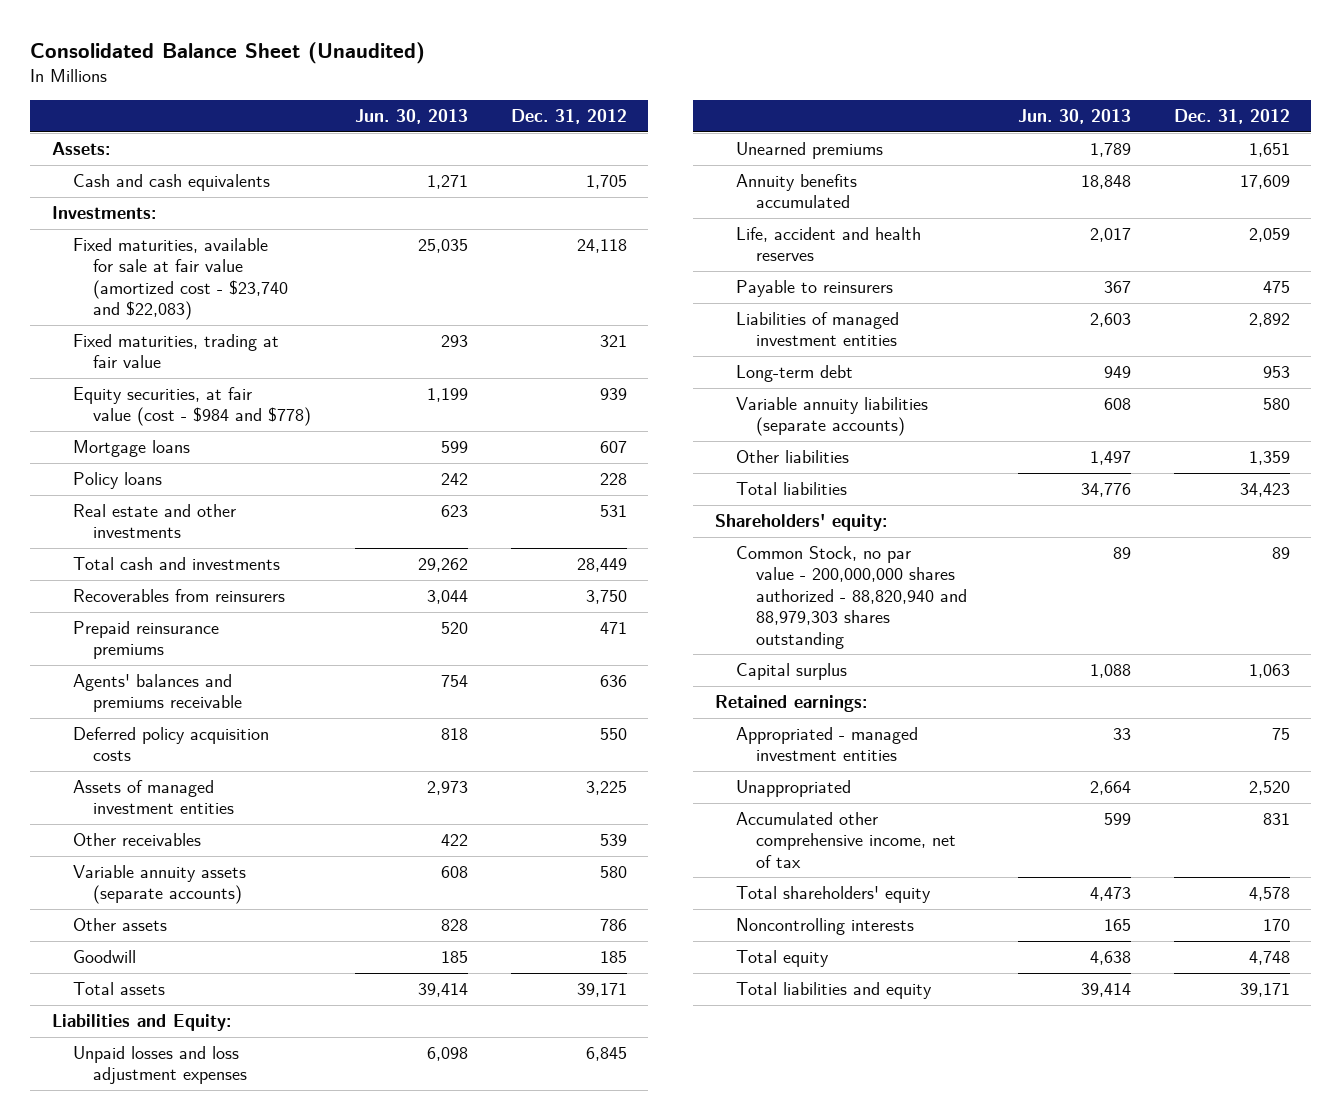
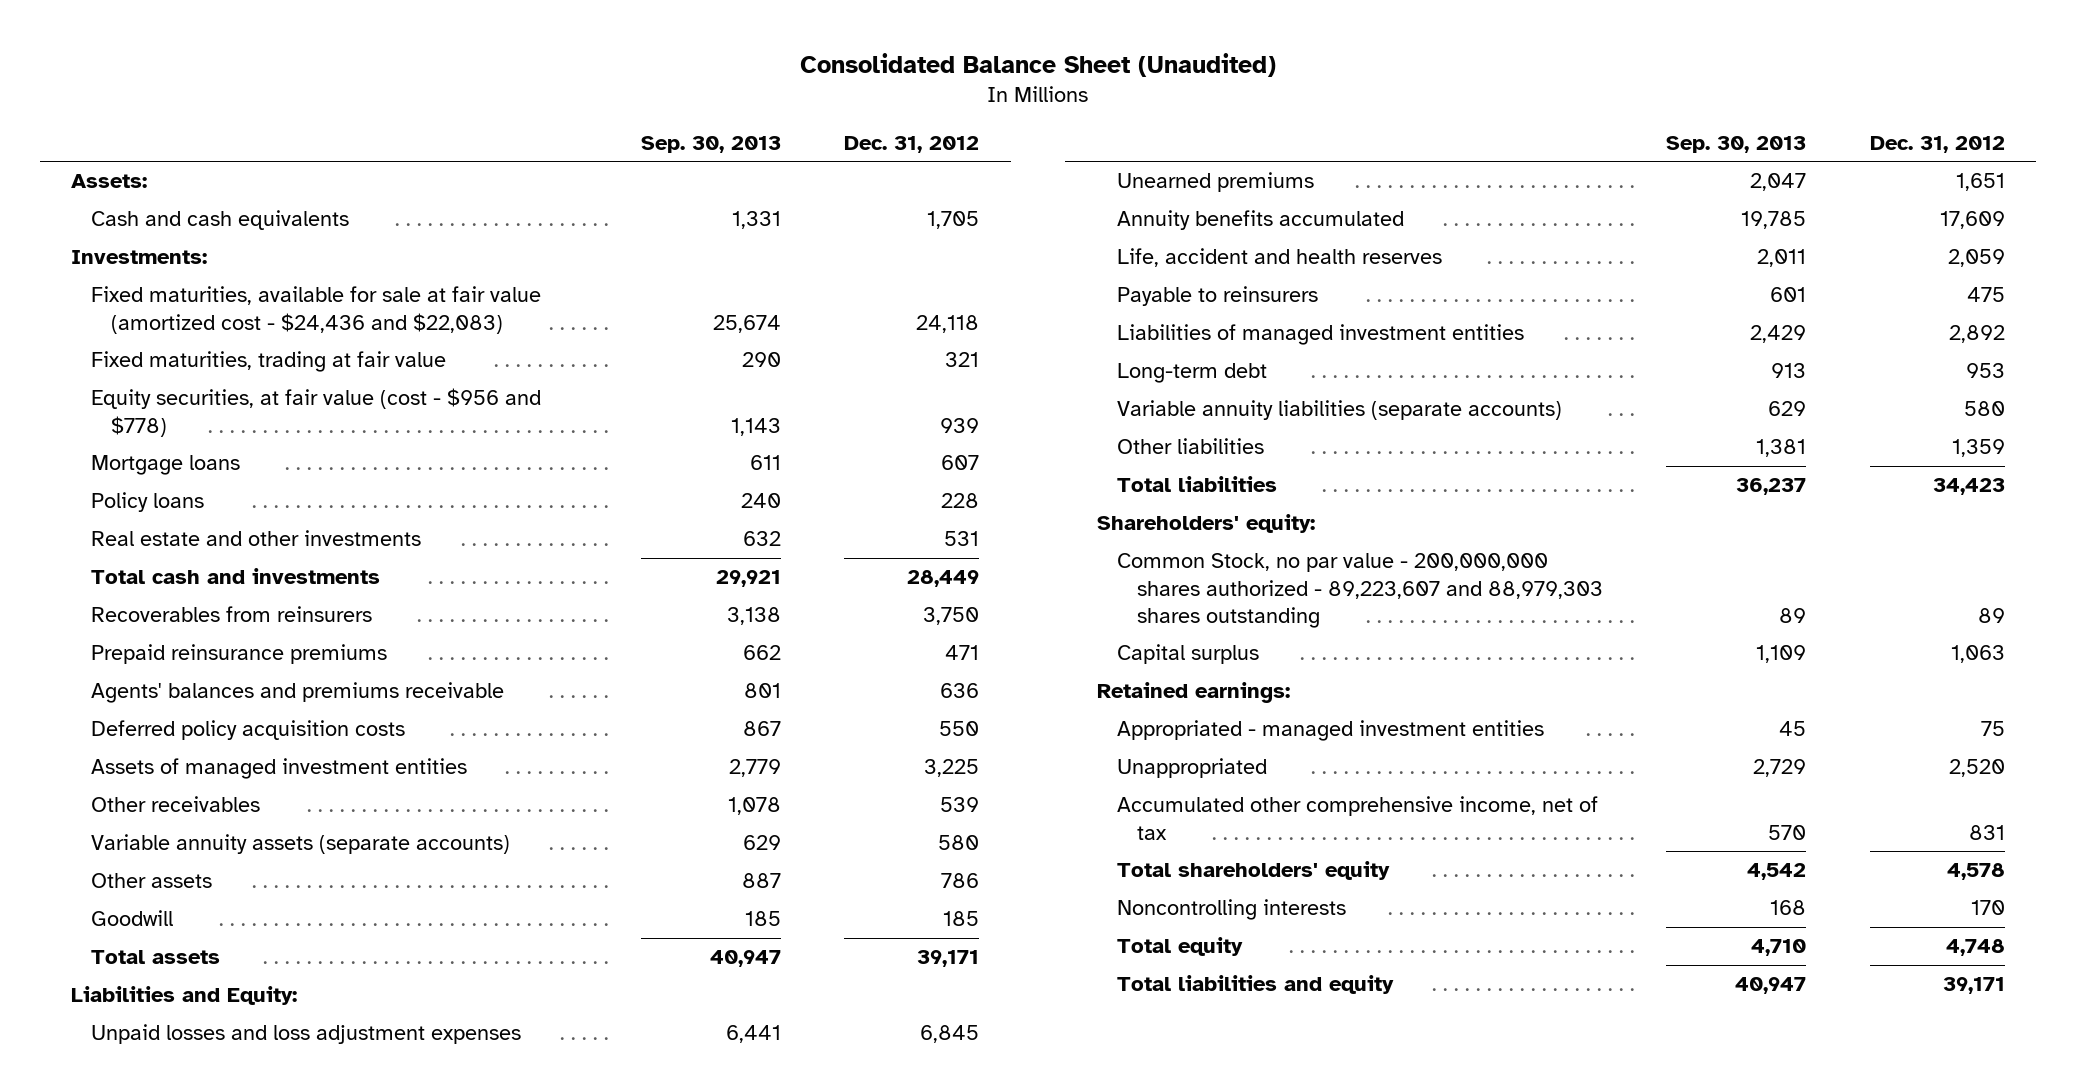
[354,109,468,125] Jun. 30, 2013 -> none
none -> [640,135,781,153] Sep. 30, 2013
[72,238,289,321] Fixed maturities, available for sale at fair value (amortized cost - $23,740 and $22,083) -> [91,286,542,334] Fixed maturities, available for sale at fair value (amortized cost - $24,436 and $22,083)
[72,387,312,427] Equity securities, at fair value (cost - $984 and $778) -> [91,388,542,437] Equity securities, at fair value (cost - $956 and $778)
[735,546,968,649] Common Stock, no par value - 200,000,000 shares authorized - 88,820,940 and 88,979,303 shares outstanding -> [1116,553,1603,628] Common Stock, no par value - 200,000,000 shares authorized - 89,223,607 and 88,979,303 shares outstanding

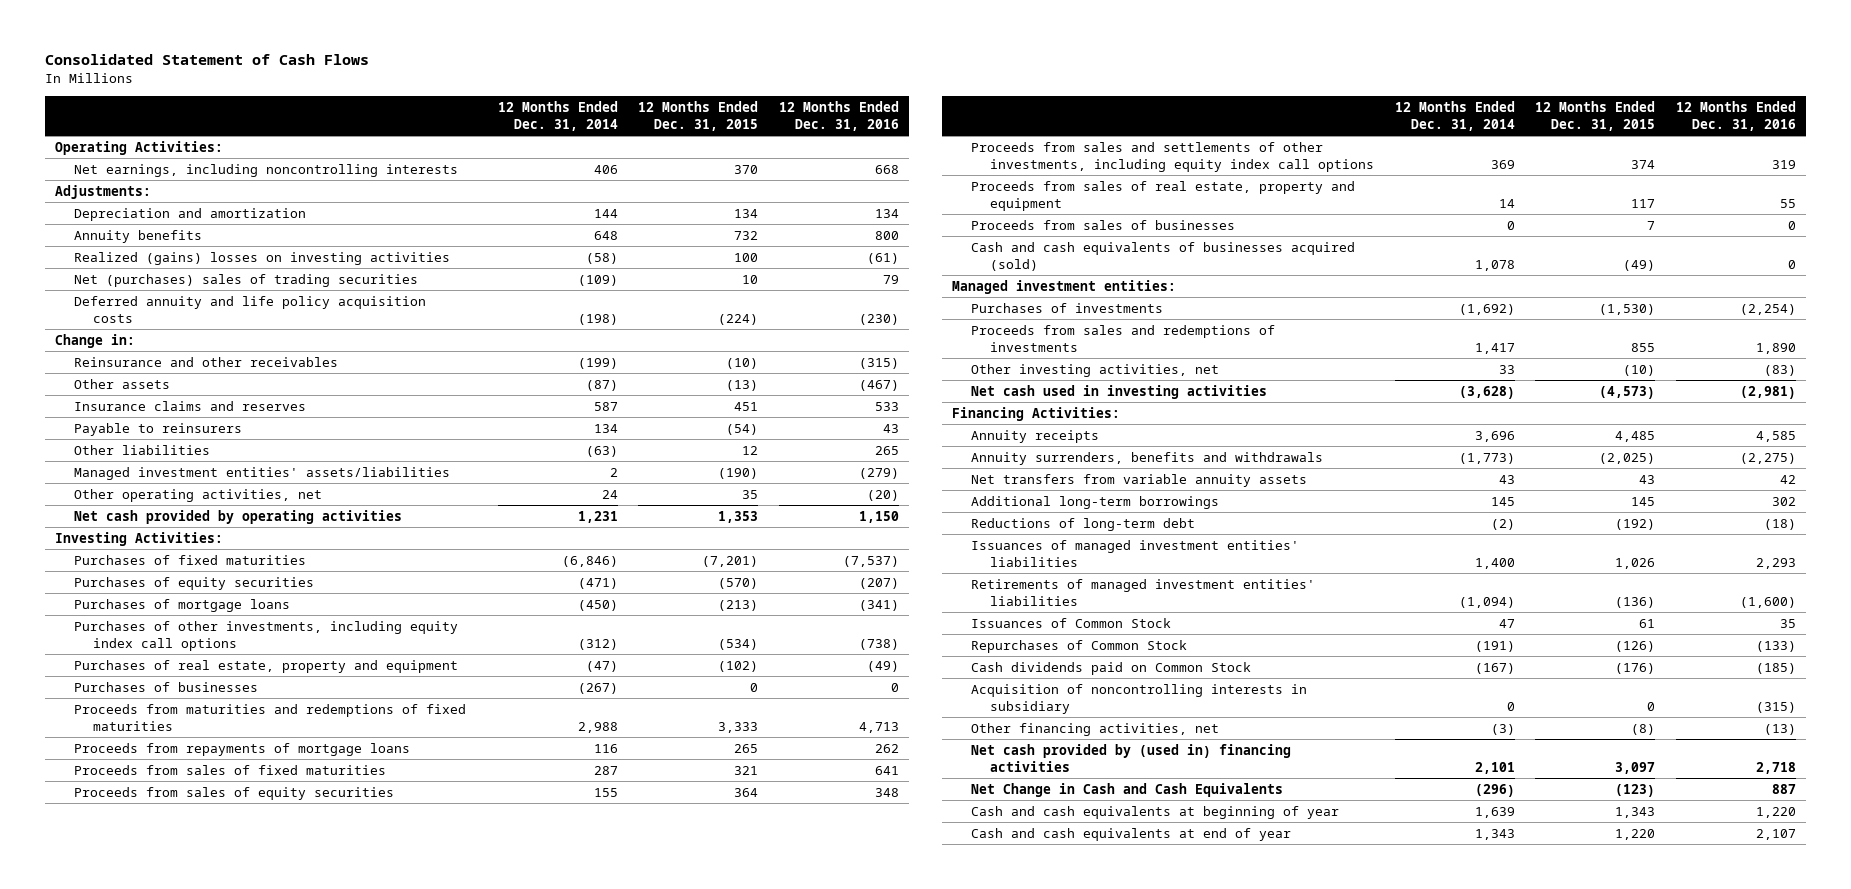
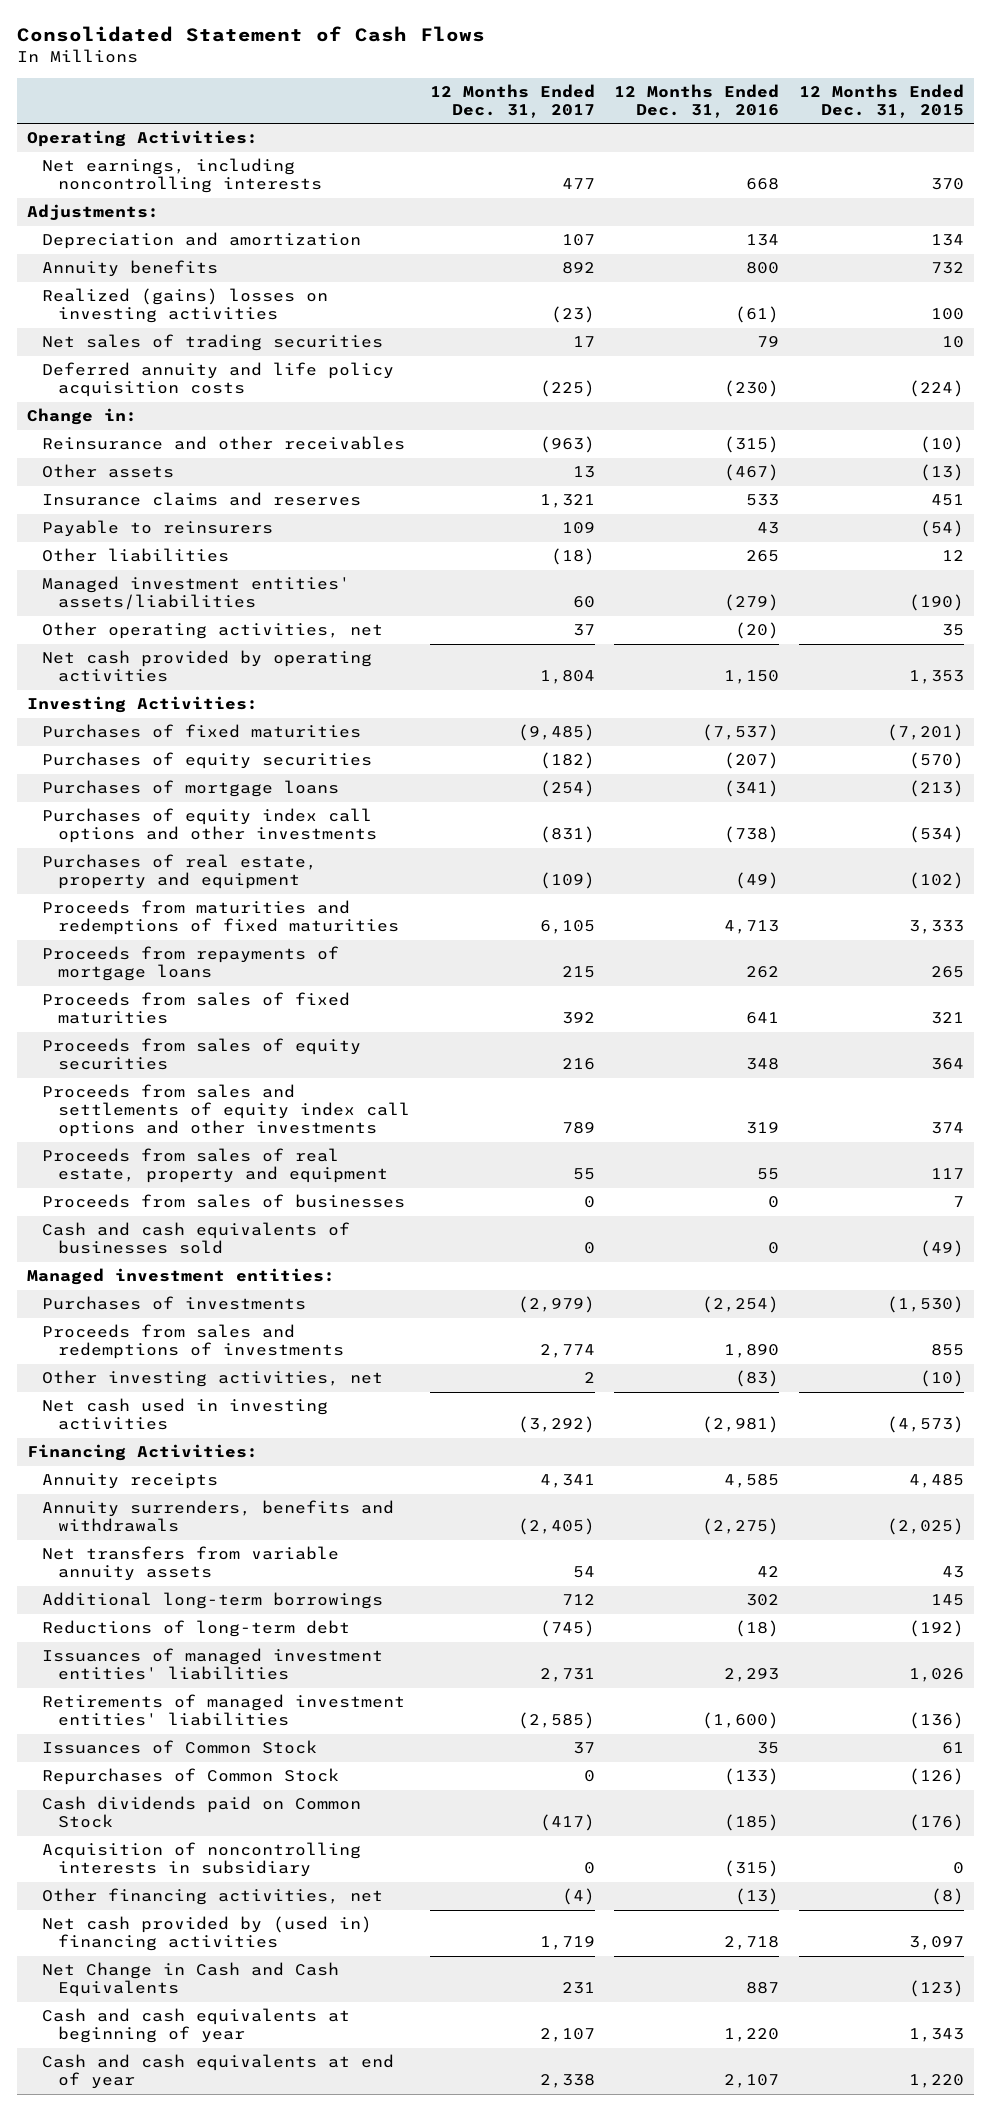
[497,101,618,131] 12 Months Ended Dec. 31, 2014 -> none
none -> [429,83,595,118] 12 Months Ended Dec. 31, 2017
[74,273,419,287] Net (purchases) sales of trading securities -> [42,334,384,352] Net sales of trading securities
[74,620,459,651] Purchases of other investments, including equity index call options -> [42,808,378,844] Purchases of equity index call options and other investments
[74,681,259,692] Purchases of businesses -> none
[971,141,1374,172] Proceeds from sales and settlements of other investments, including equity index call options -> [42,1084,411,1138] Proceeds from sales and settlements of equity index call options and other investments
[971,241,1356,271] Cash and cash equivalents of businesses acquired (sold) -> [42,1222,351,1255] Cash and cash equivalents of businesses sold

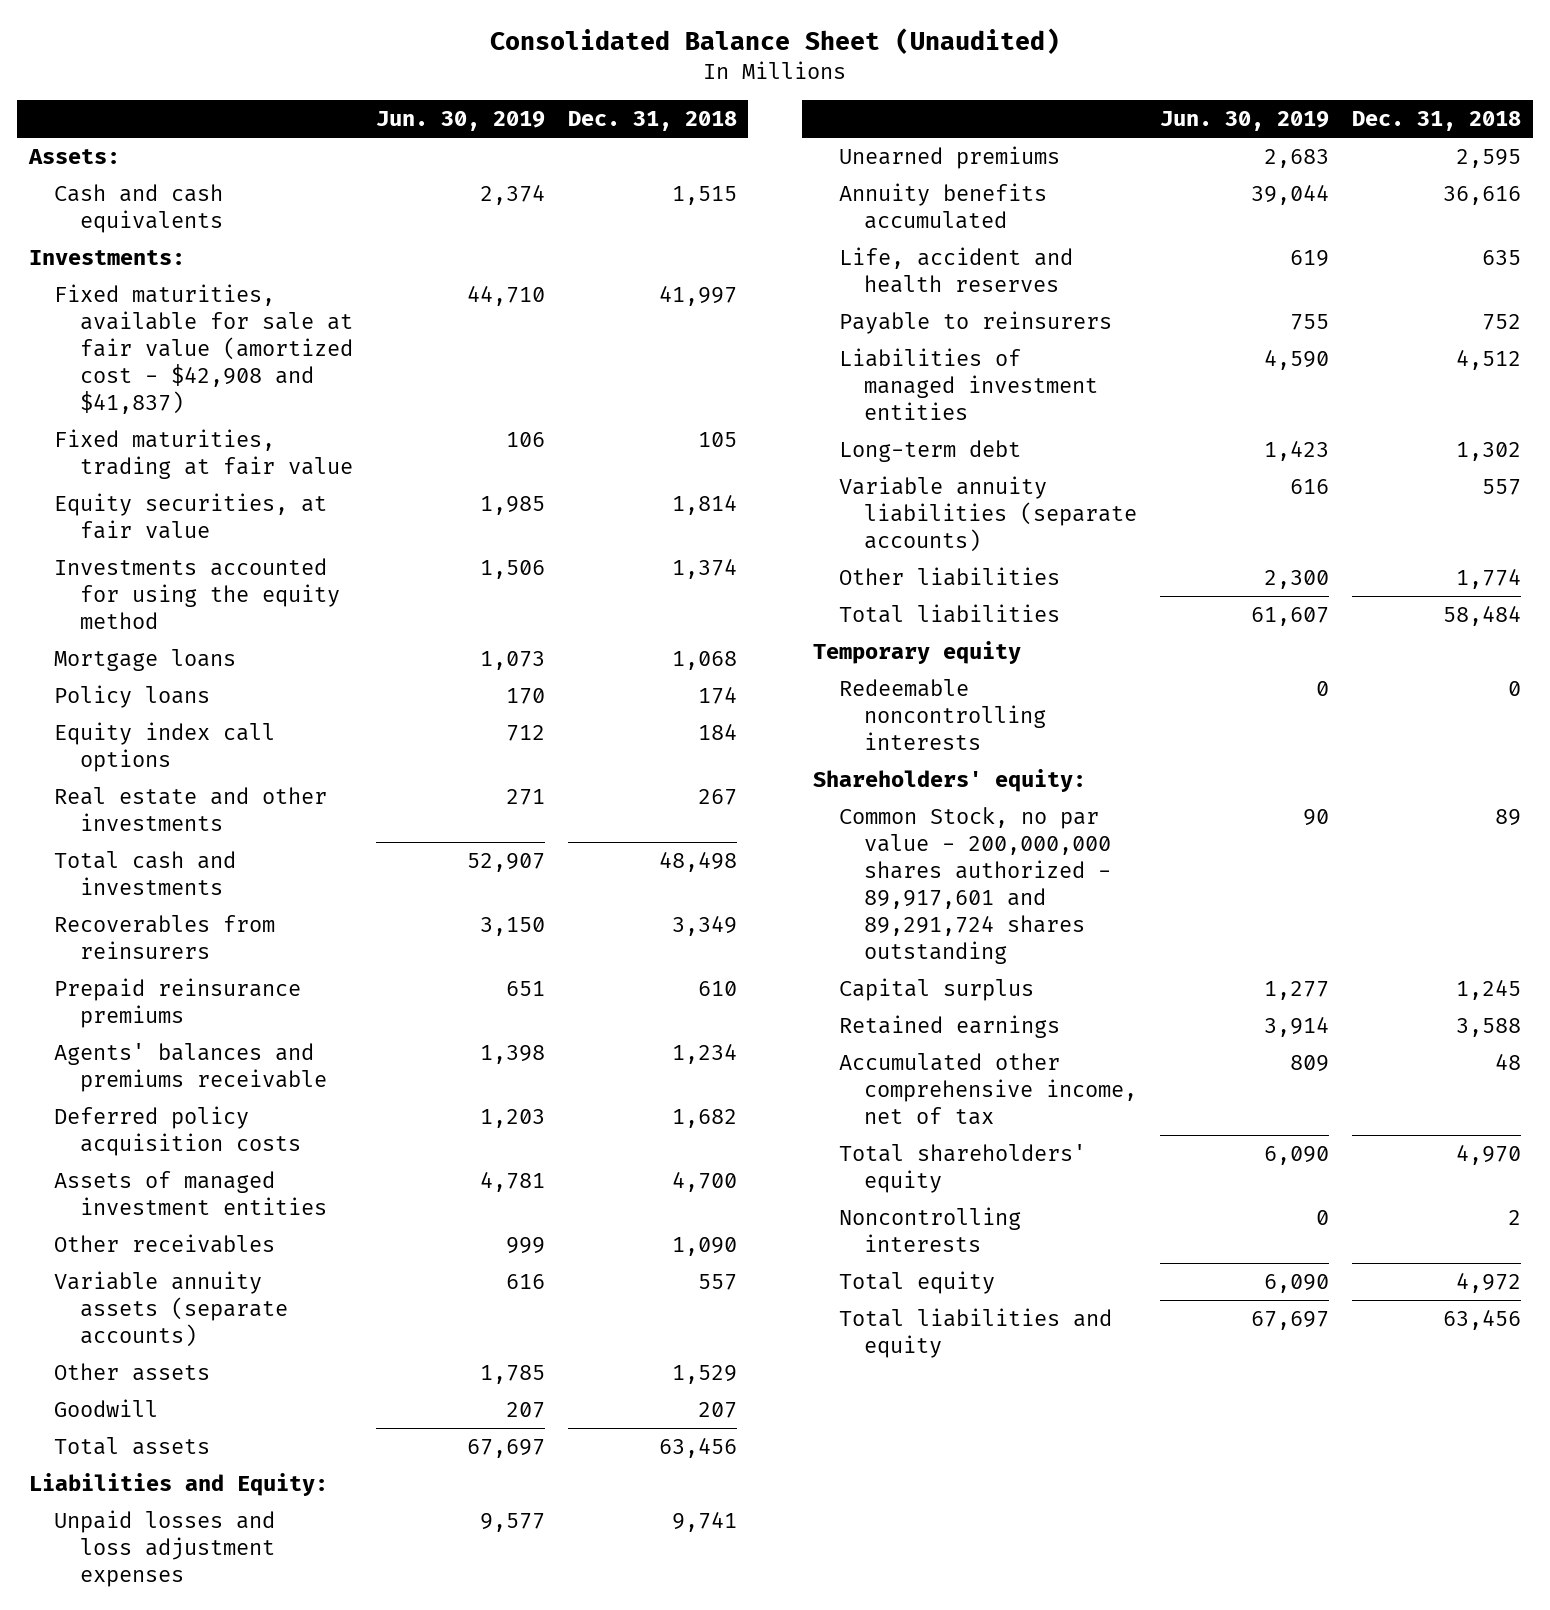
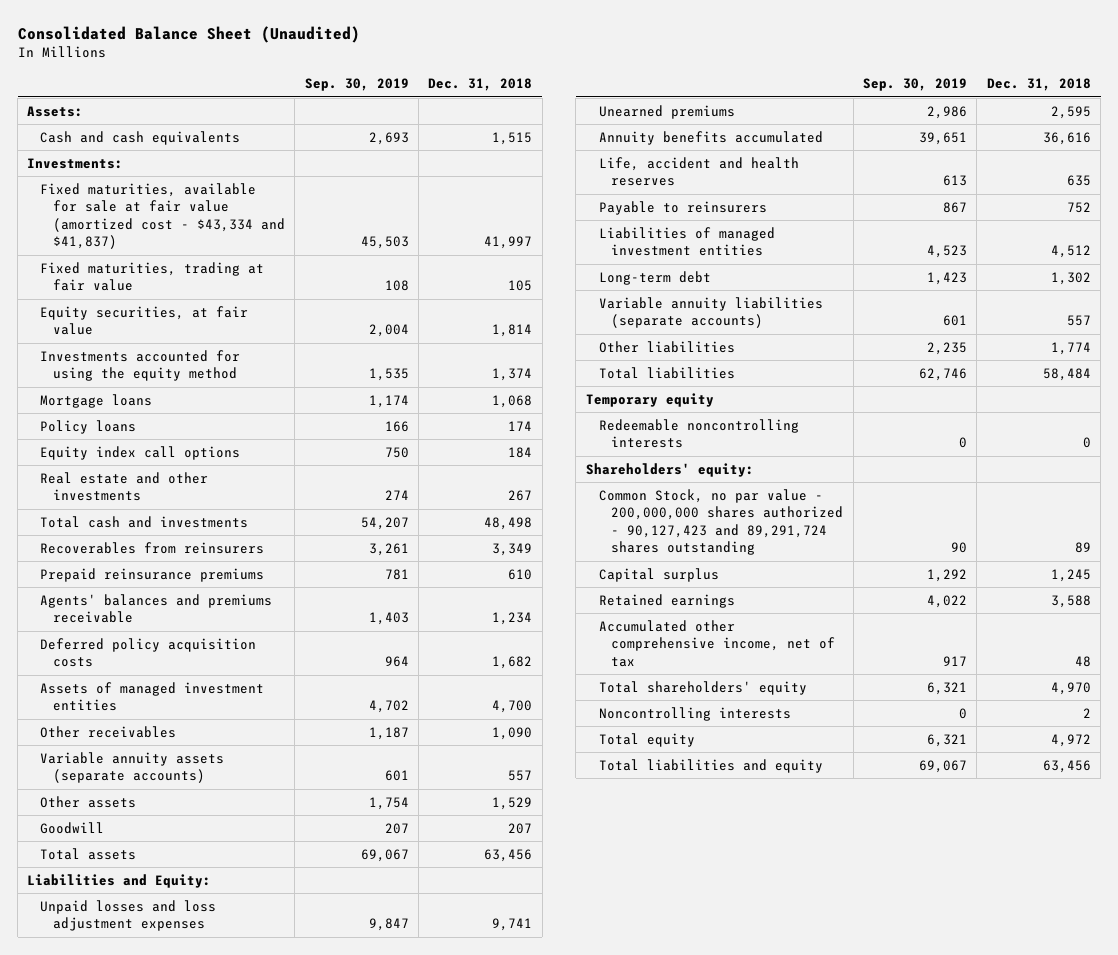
[375,111,545,132] Jun. 30, 2019 -> none
none -> [304,78,409,92] Sep. 30, 2019
[54,284,353,415] Fixed maturities, available for sale at fair value (amortized cost - $42,908 and $41,837) -> [40,182,285,250] Fixed maturities, available for sale at fair value (amortized cost - $43,334 and $41,837)
[838,807,1111,965] Common Stock, no par value - 200,000,000 shares authorized - 89,917,601 and 89,291,724 shares outstanding -> [598,488,844,556] Common Stock, no par value - 200,000,000 shares authorized - 90,127,423 and 89,291,724 shares outstanding

